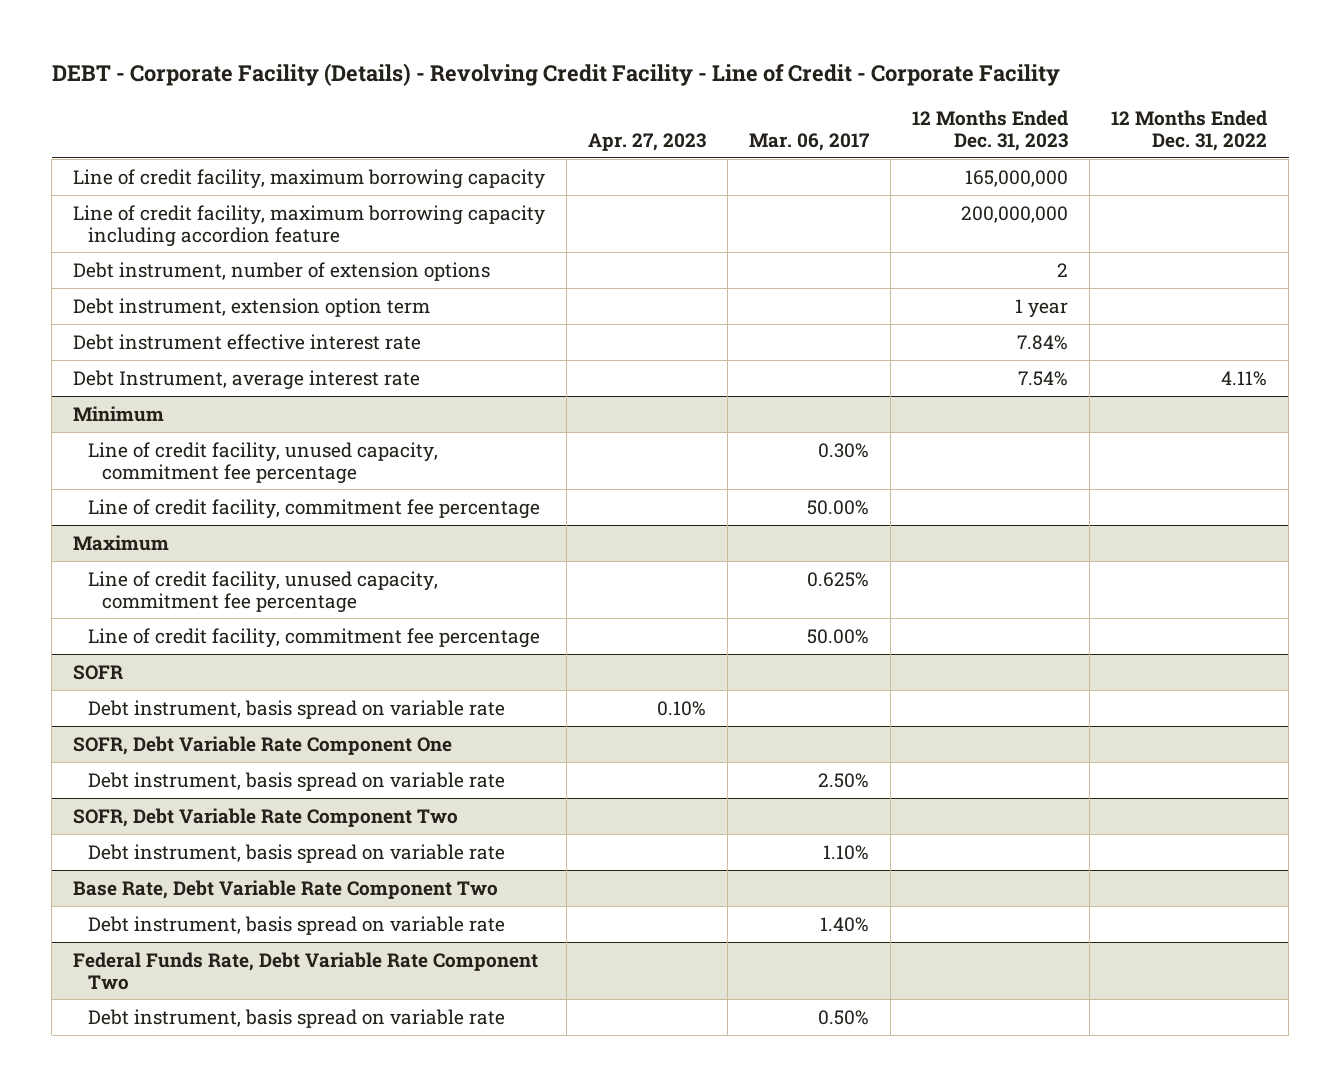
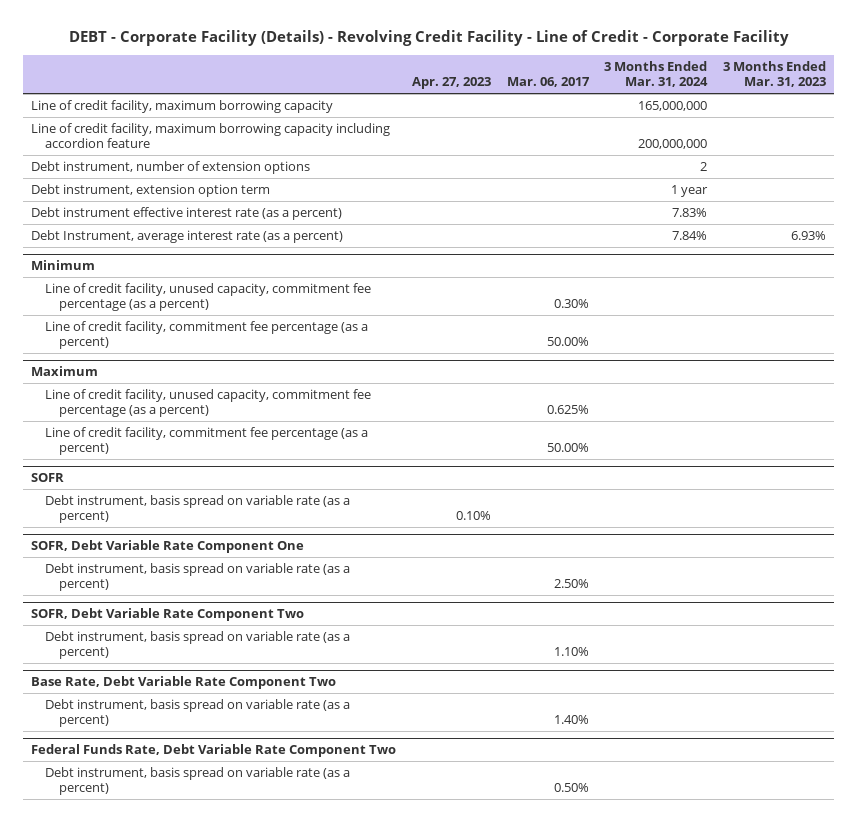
[912,109,1069,151] 12 Months Ended Dec. 31, 2023 -> none
[1111,109,1268,151] 12 Months Ended Dec. 31, 2022 -> none
none -> [604,61,709,88] 3 Months Ended Mar. 31, 2024
none -> [723,61,827,88] 3 Months Ended Mar. 31, 2023
[73,333,422,350] Debt instrument effective interest rate -> [30,206,342,220] Debt instrument effective interest rate (as a percent)
[73,369,421,390] Debt Instrument, average interest rate -> [30,229,343,243] Debt Instrument, average interest rate (as a percent)
[87,441,438,484] Line of credit facility, unused capacity, commitment fee percentage -> [44,282,371,312] Line of credit facility, unused capacity, commitment fee percentage (as a percent)
[87,498,540,519] Line of credit facility, commitment fee percentage -> [44,320,368,350] Line of credit facility, commitment fee percentage (as a percent)
[87,570,438,613] Line of credit facility, unused capacity, commitment fee percentage -> [44,388,371,418] Line of credit facility, unused capacity, commitment fee percentage (as a percent)
[87,627,540,648] Line of credit facility, commitment fee percentage -> [44,426,368,456] Line of credit facility, commitment fee percentage (as a percent)
[87,699,505,719] Debt instrument, basis spread on variable rate -> [44,494,350,524] Debt instrument, basis spread on variable rate (as a percent)
[87,771,505,791] Debt instrument, basis spread on variable rate -> [44,562,350,592] Debt instrument, basis spread on variable rate (as a percent)
[87,843,505,863] Debt instrument, basis spread on variable rate -> [44,630,350,660] Debt instrument, basis spread on variable rate (as a percent)
[87,915,505,935] Debt instrument, basis spread on variable rate -> [44,698,350,728] Debt instrument, basis spread on variable rate (as a percent)
[87,1008,505,1028] Debt instrument, basis spread on variable rate -> [44,766,350,796] Debt instrument, basis spread on variable rate (as a percent)

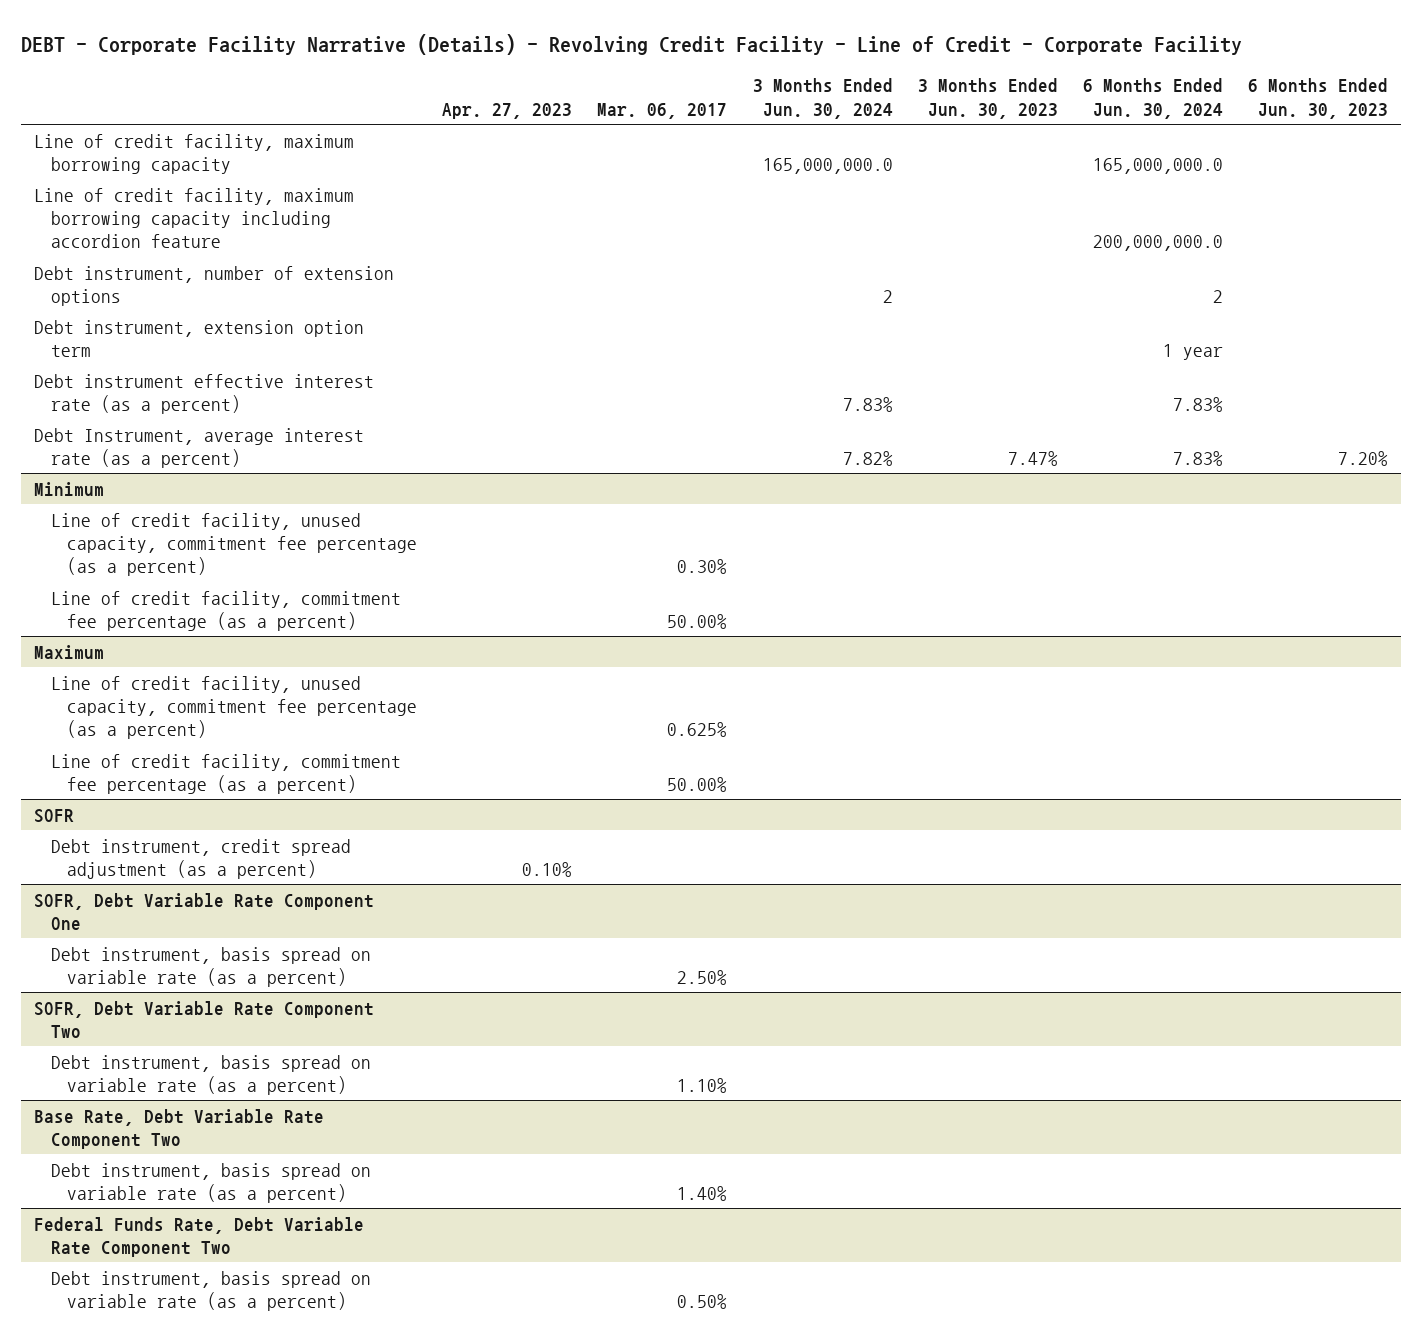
[68,30,789,47] DEBT - Corporate Facility (Details) - Revolving Credit Facility - Line of Credit - Corporate Facility -> [21,33,1243,55] DEBT - Corporate Facility Narrative (Details) - Revolving Credit Facility - Line of Credit - Corporate Facility
[604,61,709,88] 3 Months Ended Mar. 31, 2024 -> none
[723,61,827,88] 3 Months Ended Mar. 31, 2023 -> none
none -> [752,78,893,119] 3 Months Ended Jun. 30, 2024
none -> [917,78,1058,119] 3 Months Ended Jun. 30, 2023
none -> [1082,78,1223,119] 6 Months Ended Jun. 30, 2024
none -> [1248,78,1389,119] 6 Months Ended Jun. 30, 2023
[44,494,350,524] Debt instrument, basis spread on variable rate (as a percent) -> none
none -> [50,838,351,879] Debt instrument, credit spread adjustment (as a percent)

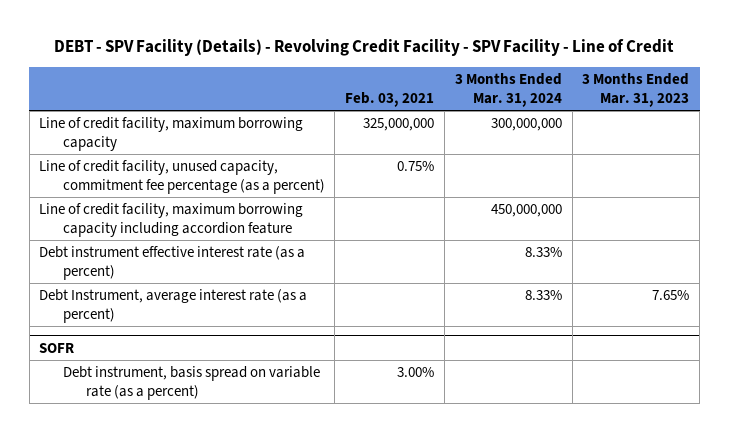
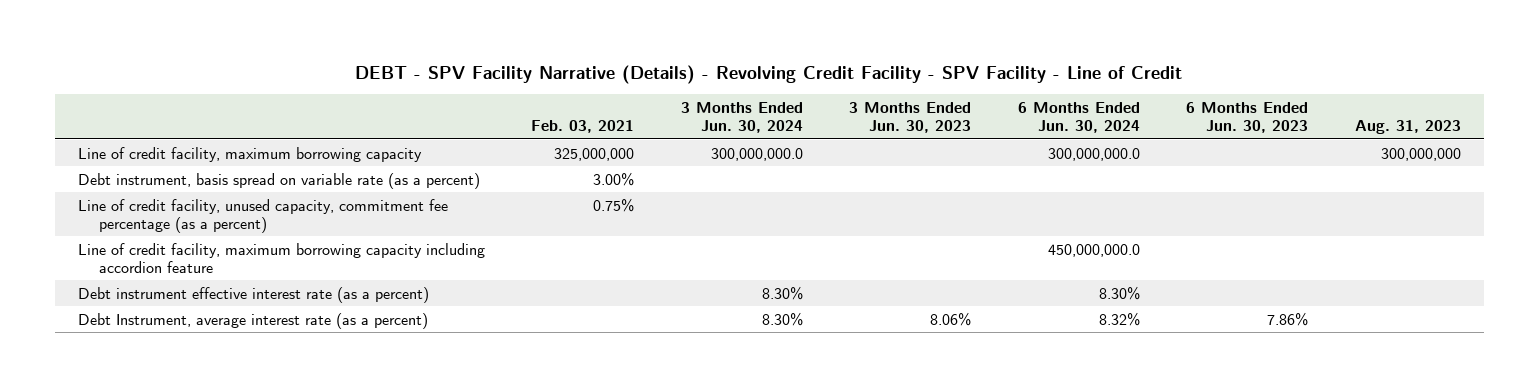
[54,39,675,57] DEBT - SPV Facility (Details) - Revolving Credit Facility - SPV Facility - Line of Credit -> [355,64,1183,84] DEBT - SPV Facility Narrative (Details) - Revolving Credit Facility - SPV Facility - Line of Credit
[454,73,562,107] 3 Months Ended Mar. 31, 2024 -> none
[582,73,690,107] 3 Months Ended Mar. 31, 2023 -> none
none -> [680,102,803,134] 3 Months Ended Jun. 30, 2024
none -> [849,102,972,134] 3 Months Ended Jun. 30, 2023
none -> [1017,102,1140,134] 6 Months Ended Jun. 30, 2024
none -> [1186,102,1309,134] 6 Months Ended Jun. 30, 2023
none -> [1354,120,1461,135] Aug. 31, 2023
none -> [77,172,480,189] Debt instrument, basis spread on variable rate (as a percent)
[39,342,75,353] SOFR -> none
[62,366,320,400] Debt instrument, basis spread on variable rate (as a percent) -> none

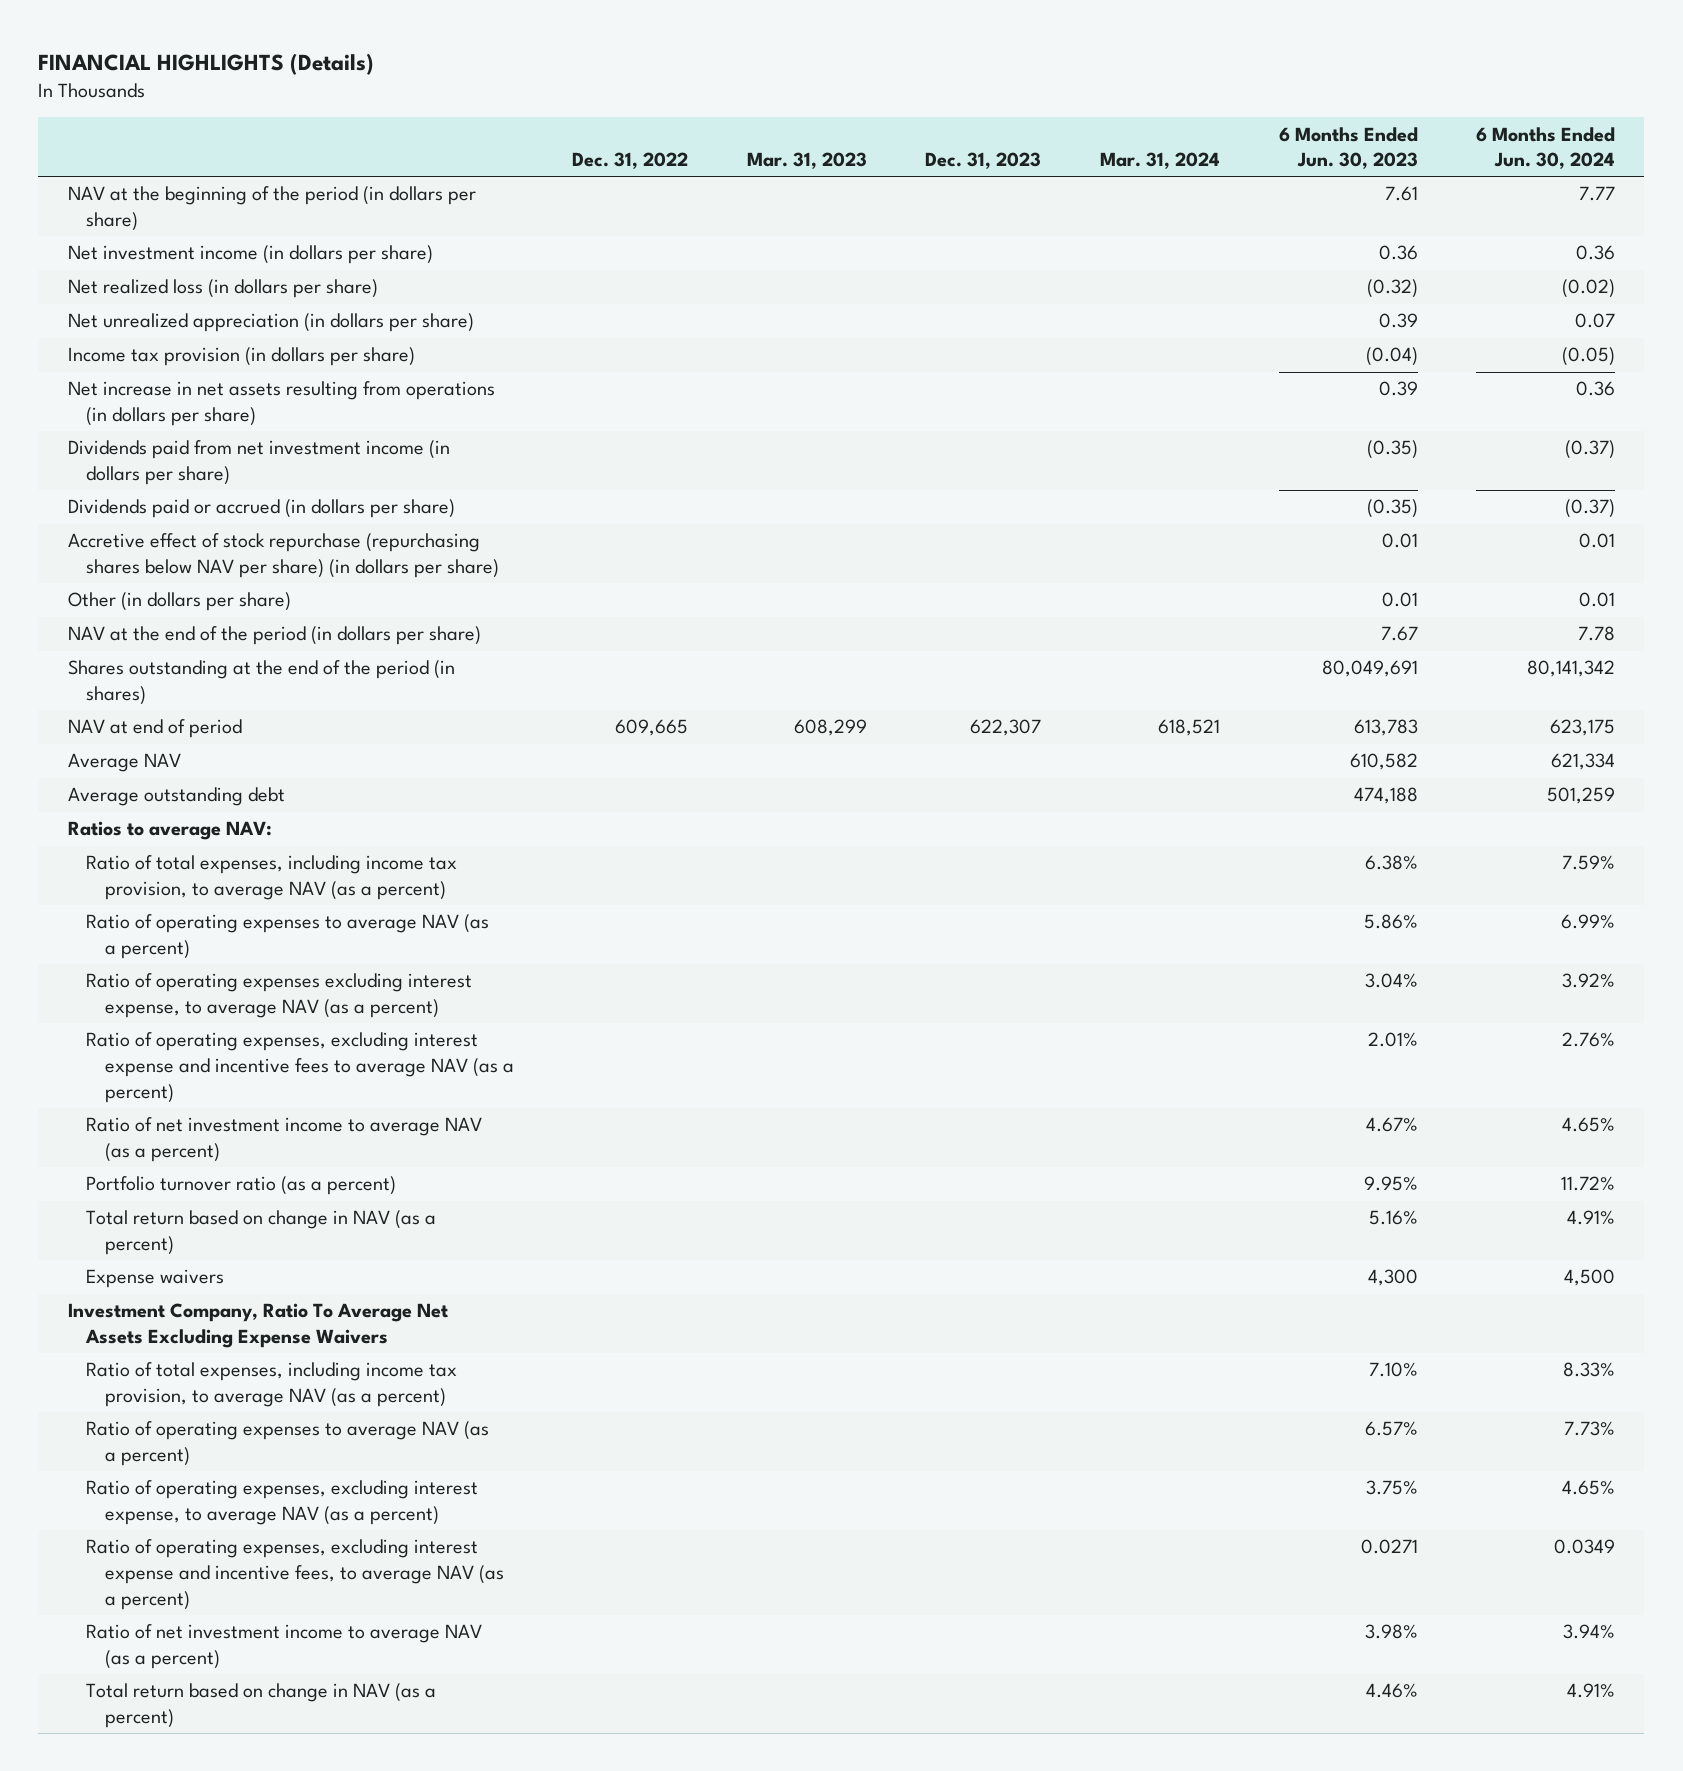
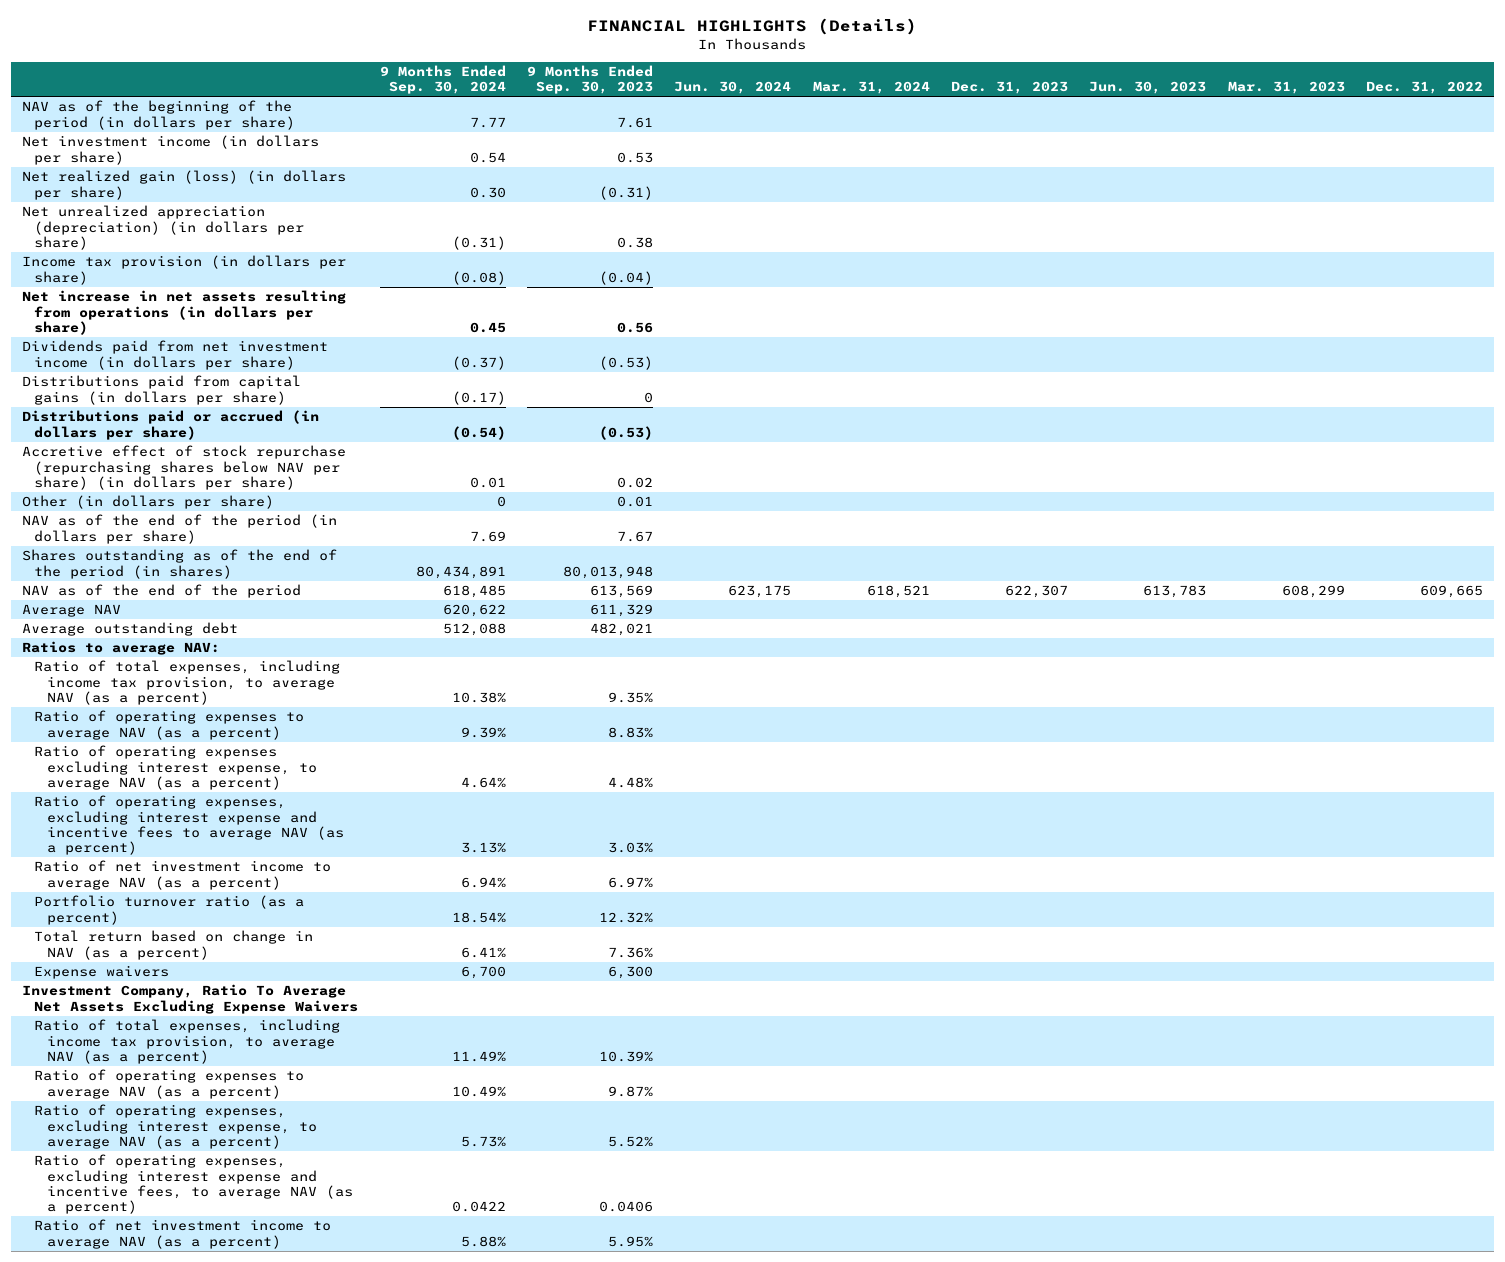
[1278,126,1418,170] 6 Months Ended Jun. 30, 2023 -> none
[1476,126,1616,170] 6 Months Ended Jun. 30, 2024 -> none
none -> [379,64,506,95] 9 Months Ended Sep. 30, 2024
none -> [527,64,654,95] 9 Months Ended Sep. 30, 2023
none -> [674,81,792,95] Jun. 30, 2024
none -> [1089,81,1207,95] Jun. 30, 2023
[67,186,476,232] NAV at the beginning of the period (in dollars per share) -> [21,100,296,130] NAV as of the beginning of the period (in dollars per share)
[67,279,378,299] Net realized loss (in dollars per share) -> [21,170,346,200] Net realized gain (loss) (in dollars per share)
[67,313,474,333] Net unrealized appreciation (in dollars per share) -> [21,205,305,250] Net unrealized appreciation (depreciation) (in dollars per share)
none -> [21,375,301,405] Distributions paid from capital gains (in dollars per share)
[67,499,455,519] Dividends paid or accrued (in dollars per share) -> [21,410,319,440] Distributions paid or accrued (in dollars per share)
[67,626,481,646] NAV at the end of the period (in dollars per share) -> [21,514,337,544] NAV as of the end of the period (in dollars per share)
[67,660,455,706] Shares outstanding at the end of the period (in shares) -> [21,549,337,579] Shares outstanding as of the end of the period (in shares)
[67,719,242,739] NAV at end of period -> [21,584,301,599] NAV as of the end of the period
[86,1683,437,1729] Total return based on change in NAV (as a percent) -> none

